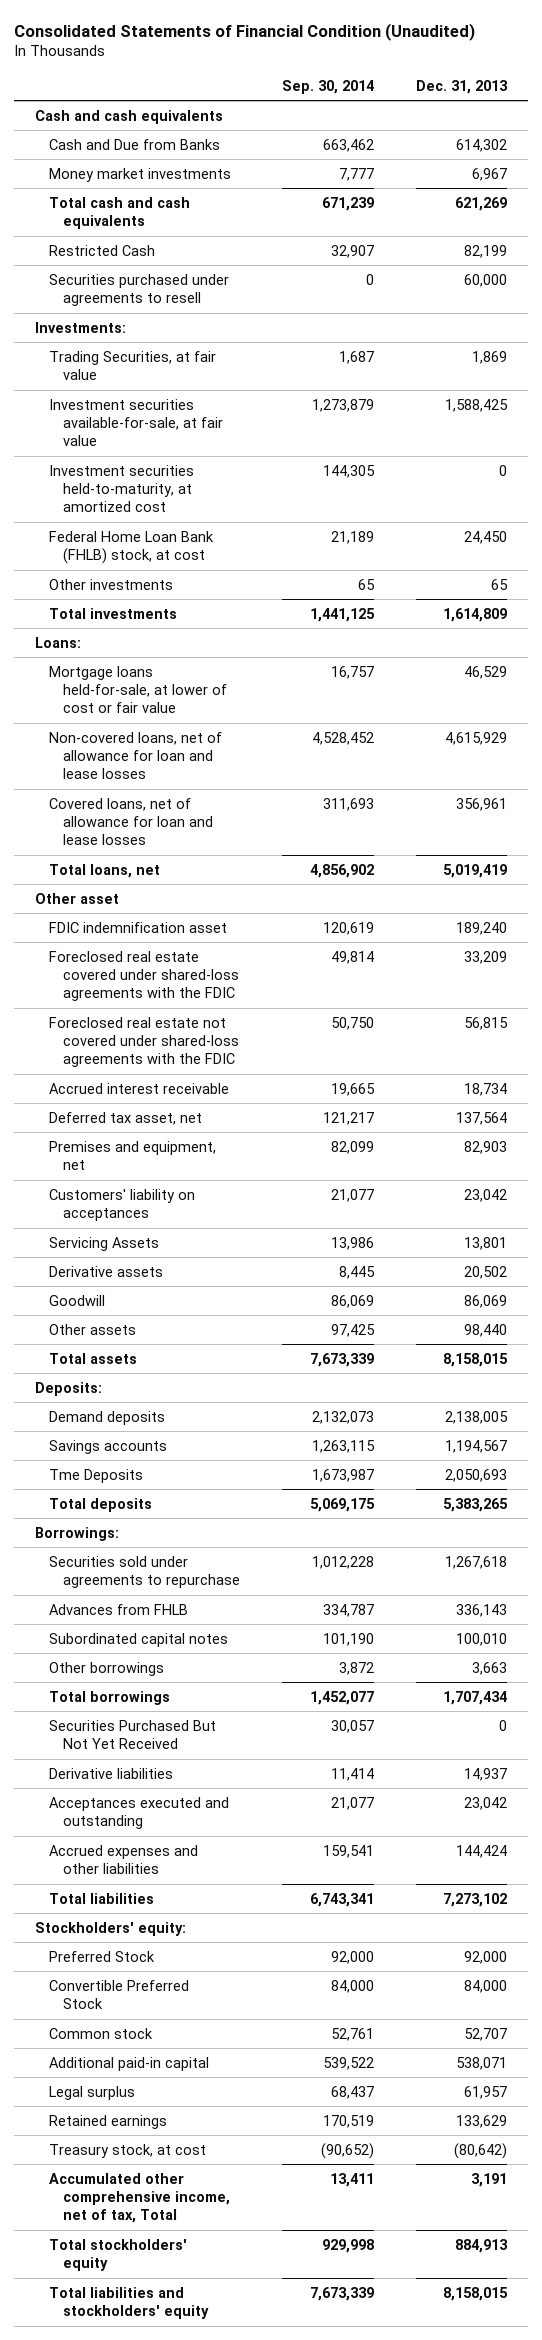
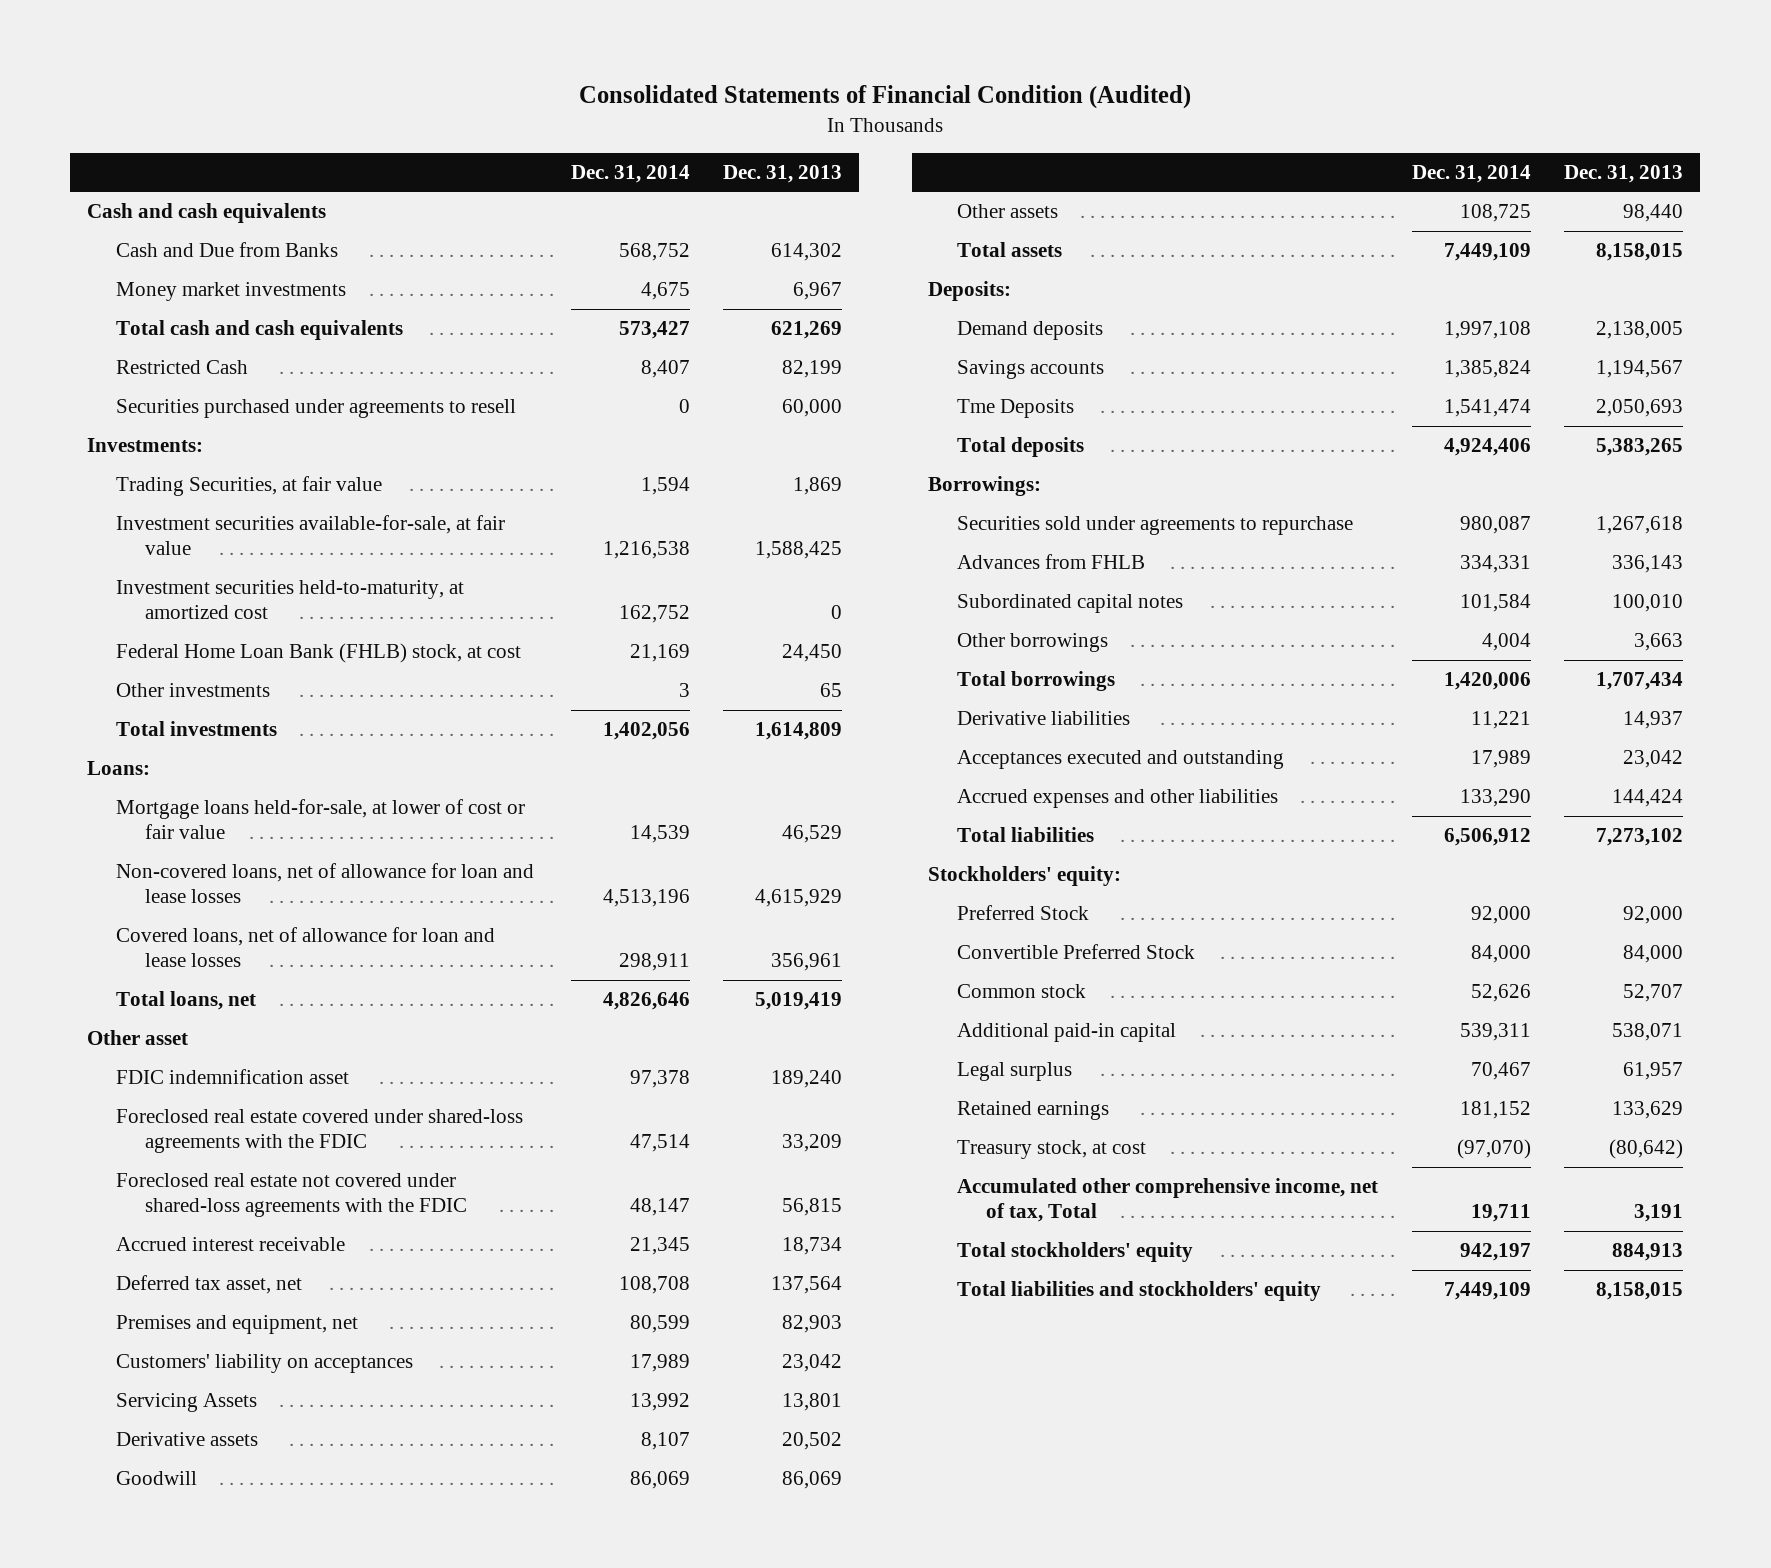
[14,22,476,41] Consolidated Statements of Financial Condition (Unaudited) -> [579,85,1192,110] Consolidated Statements of Financial Condition (Audited)
[281,79,374,94] Sep. 30, 2014 -> none
none -> [570,164,690,183] Dec. 31, 2014
[49,1719,217,1750] Securities Purchased But Not Yet Received -> none

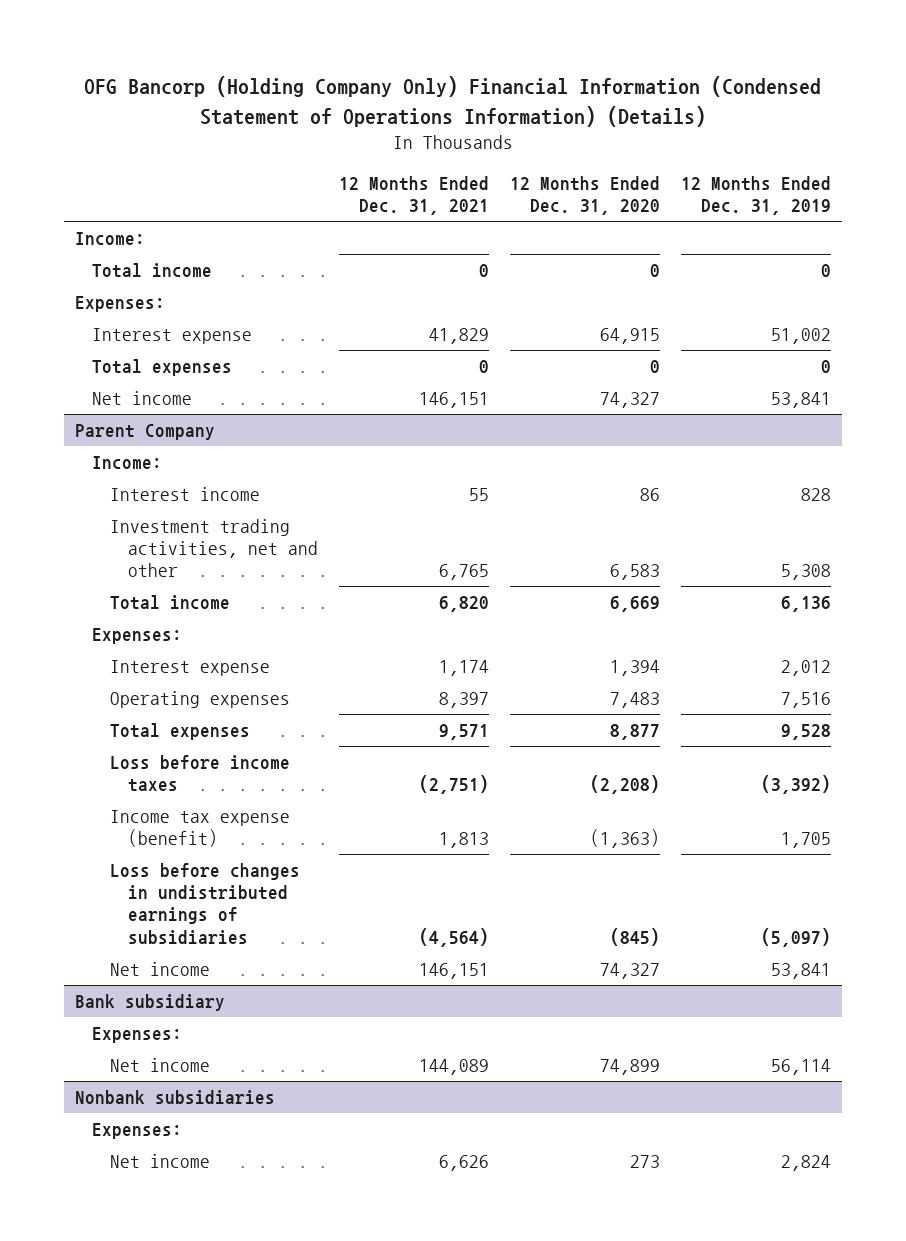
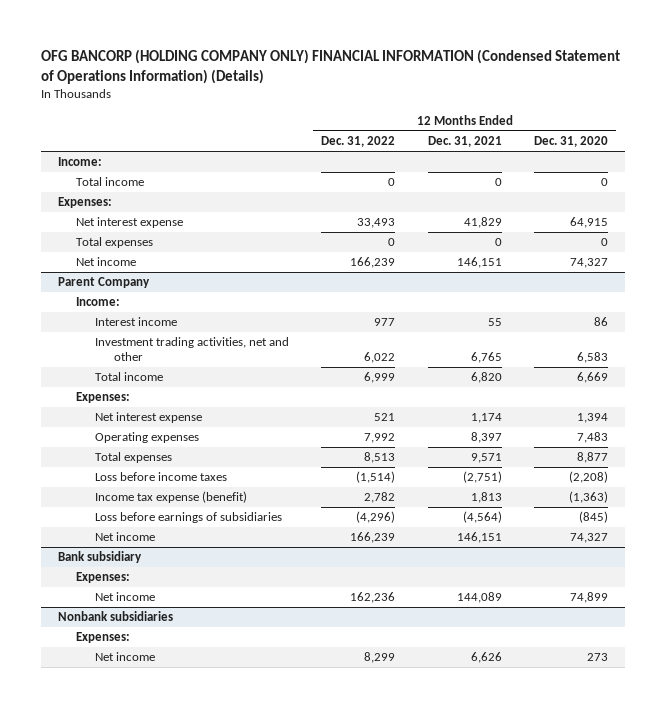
[83,76,821,127] OFG Bancorp (Holding Company Only) Financial Information (Condensed Statement of Operations Information) (Details) -> [41,49,621,84] OFG BANCORP (HOLDING COMPANY ONLY) FINANCIAL INFORMATION (Condensed Statement of Operations Information) (Details)
[681,176,832,216] 12 Months Ended Dec. 31, 2019 -> none
none -> [321,136,396,148] Dec. 31, 2022
[92,328,253,345] Interest expense -> [76,217,184,229] Net interest expense
[110,660,271,677] Interest expense -> [94,412,202,424] Net interest expense
[110,863,301,944] Loss before changes in undistributed earnings of subsidiaries -> [94,512,282,524] Loss before earnings of subsidiaries

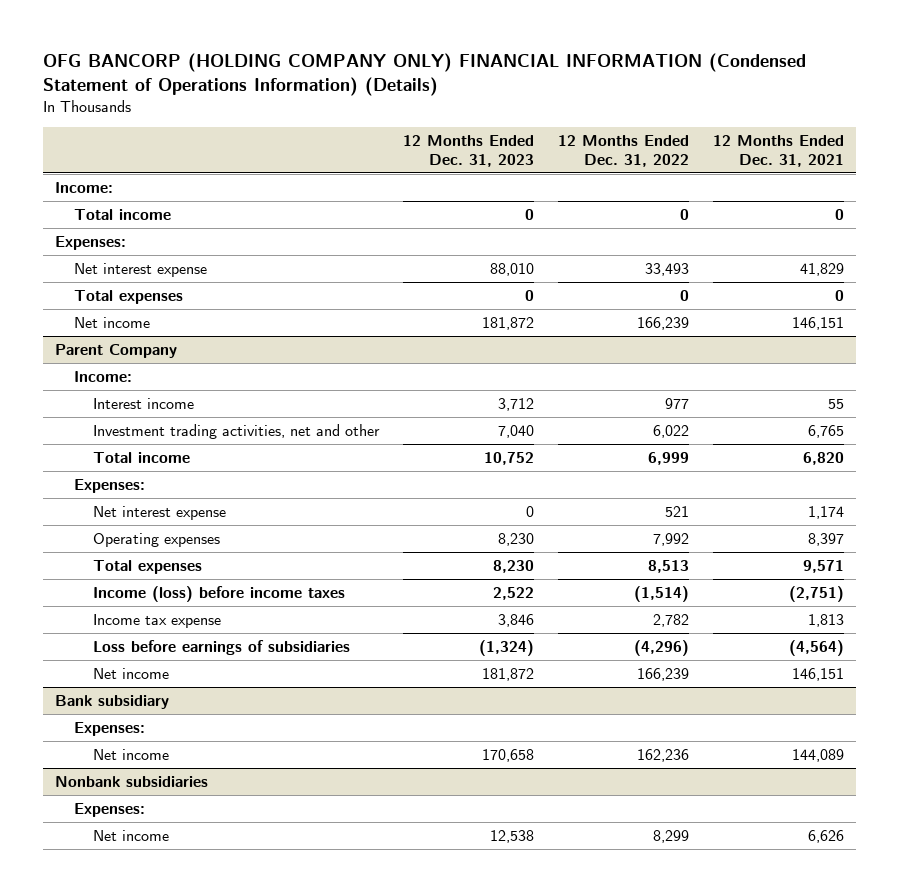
[534,136,609,148] Dec. 31, 2020 -> none
none -> [402,135,534,167] 12 Months Ended Dec. 31, 2023
[94,472,227,482] Loss before income taxes -> [92,586,345,603] Income (loss) before income taxes
[94,491,247,504] Income tax expense (benefit) -> [92,614,221,629] Income tax expense

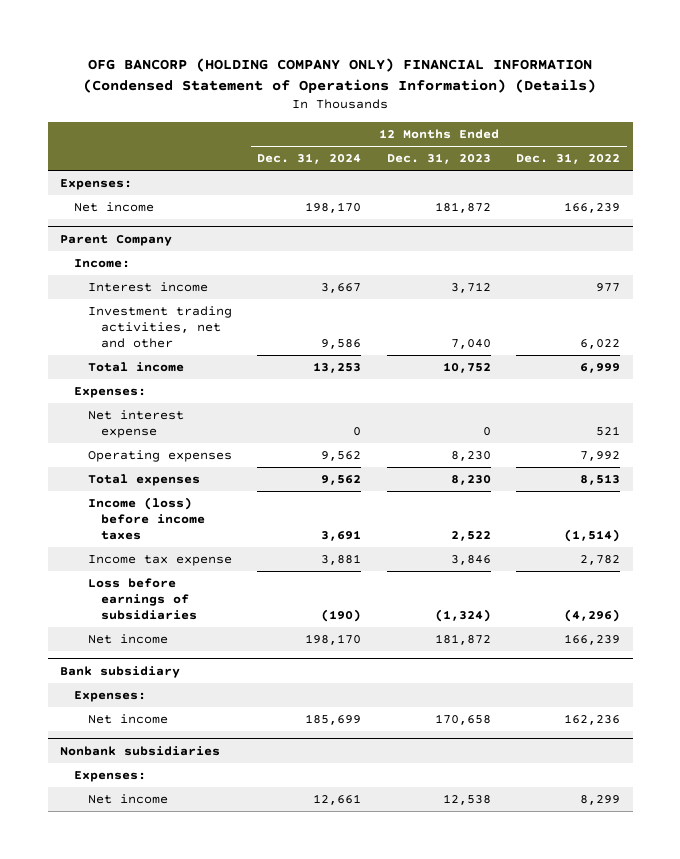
[713,135,845,167] 12 Months Ended Dec. 31, 2021 -> none
none -> [257,153,362,165] Dec. 31, 2024
[54,182,113,194] Income: -> none
[73,209,171,221] Total income -> none
[73,263,207,278] Net interest expense -> none
[73,290,183,305] Total expenses -> none

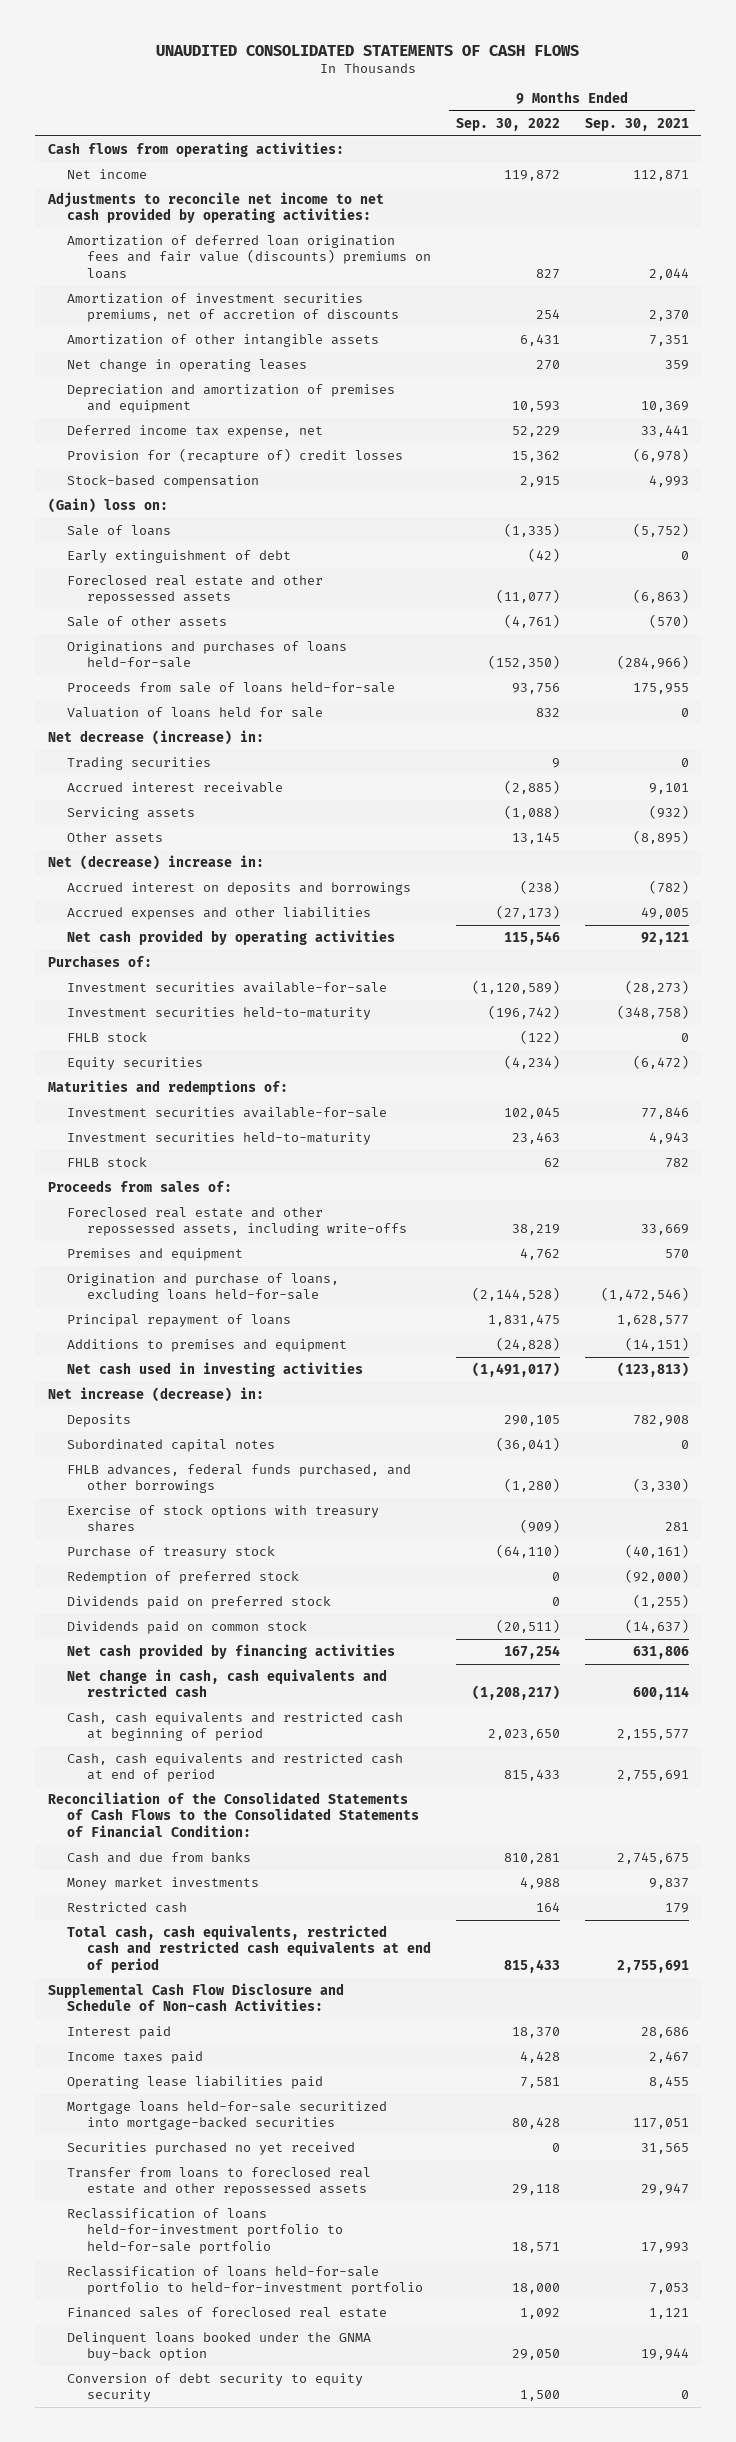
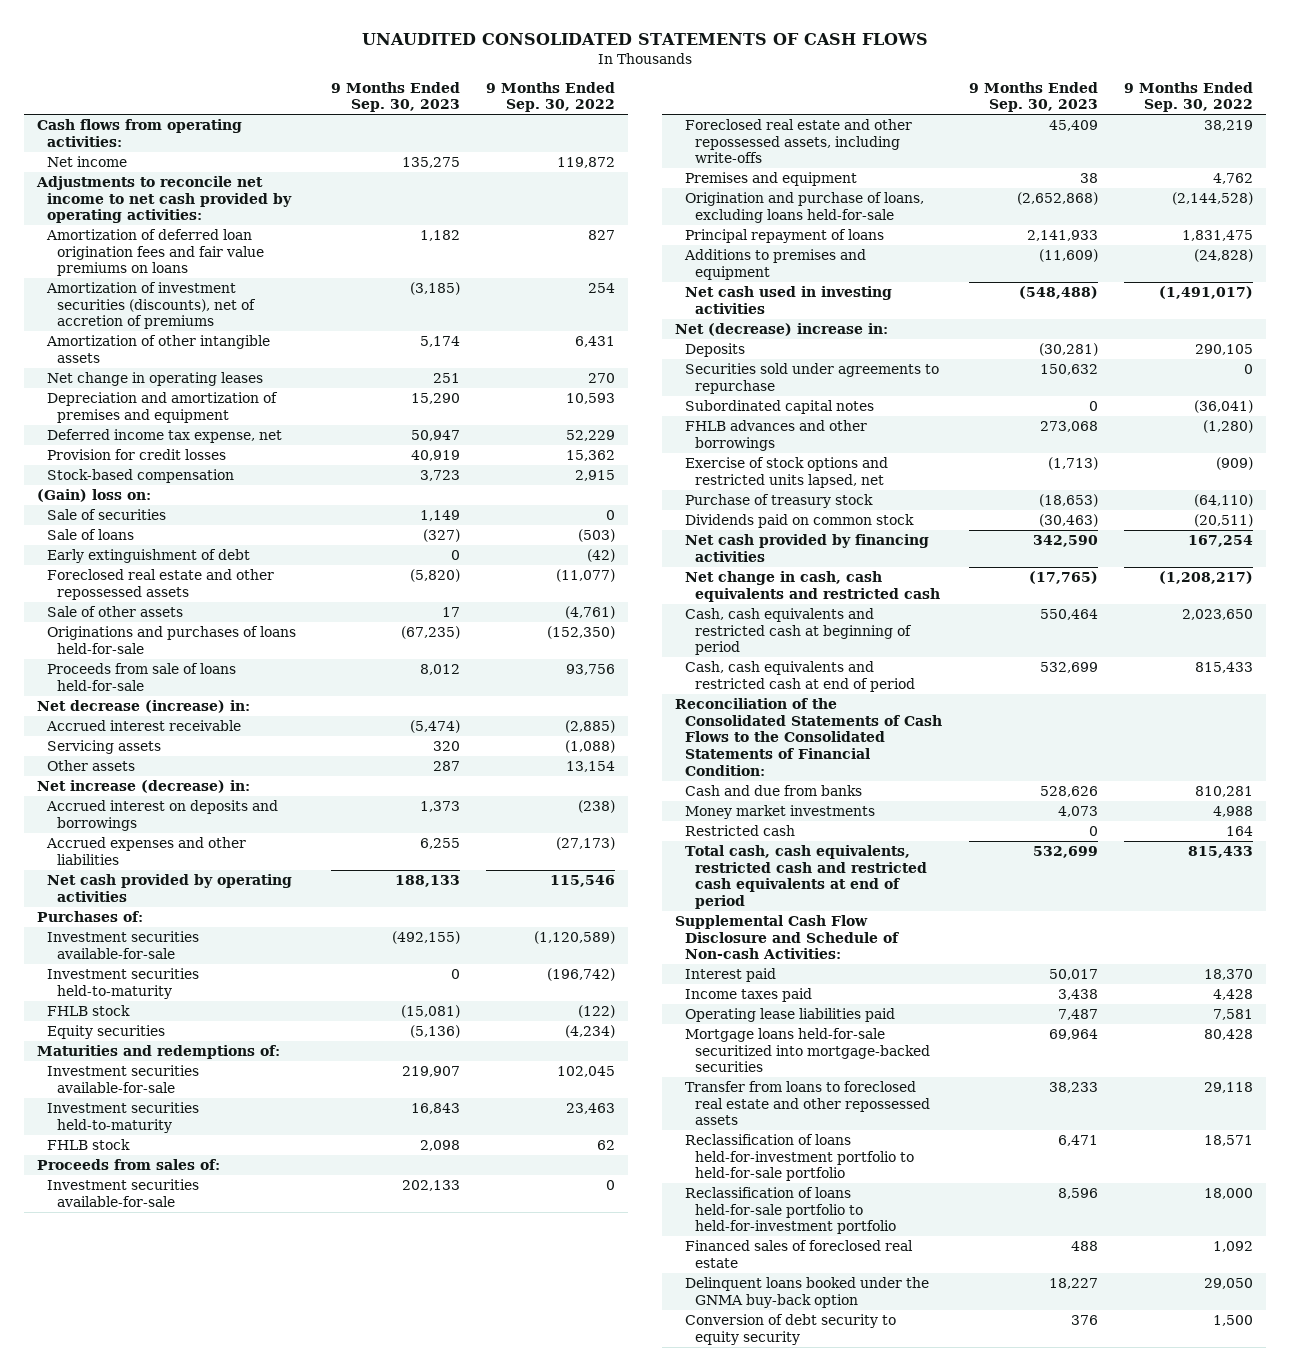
[584,117,689,131] Sep. 30, 2021 -> none
none -> [330,81,460,113] 9 Months Ended Sep. 30, 2023
[67,234,431,280] Amortization of deferred loan origination fees and fair value (discounts) premiums on loans -> [46,229,265,277] Amortization of deferred loan origination fees and fair value premiums on loans
[67,292,399,323] Amortization of investment securities premiums, net of accretion of discounts -> [46,282,257,330] Amortization of investment securities (discounts), net of accretion of premiums
[67,447,404,463] Provision for (recapture of) credit losses -> [47,449,227,461] Provision for credit losses
none -> [47,509,167,521] Sale of securities
[503,522,560,537] (1,335) -> [577,529,615,543] (503)
[67,706,324,718] Valuation of loans held for sale -> none
[67,756,212,770] Trading securities -> none
[511,831,560,844] 13,145 -> [565,761,615,773] 13,154
[47,1386,264,1402] Net increase (decrease) in: -> [37,780,251,794] Net increase (decrease) in:
none -> [47,1179,200,1207] Investment securities available-for-sale
[47,854,264,870] Net (decrease) increase in: -> [675,323,889,337] Net (decrease) increase in:
none -> [685,363,940,394] Securities sold under agreements to repurchase
[67,1504,380,1533] Exercise of stock options with treasury shares -> none
[67,1463,412,1494] FHLB advances, federal funds purchased, and other borrowings -> [685,420,868,451] FHLB advances and other borrowings
none -> [685,457,889,488] Exercise of stock options and restricted units lapsed, net
[67,1570,300,1584] Redemption of preferred stock -> none
[67,1595,332,1609] Dividends paid on preferred stock -> none
[67,2141,356,2155] Securities purchased no yet received -> none

